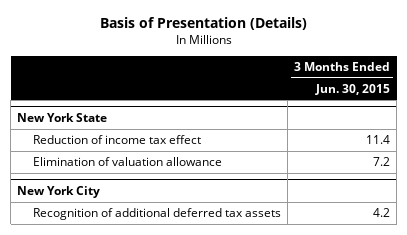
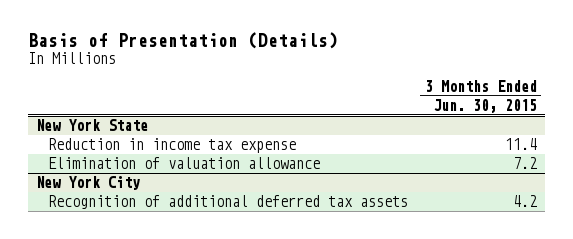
[33,135,202,145] Reduction of income tax effect -> [47,138,296,154] Reduction in income tax expense

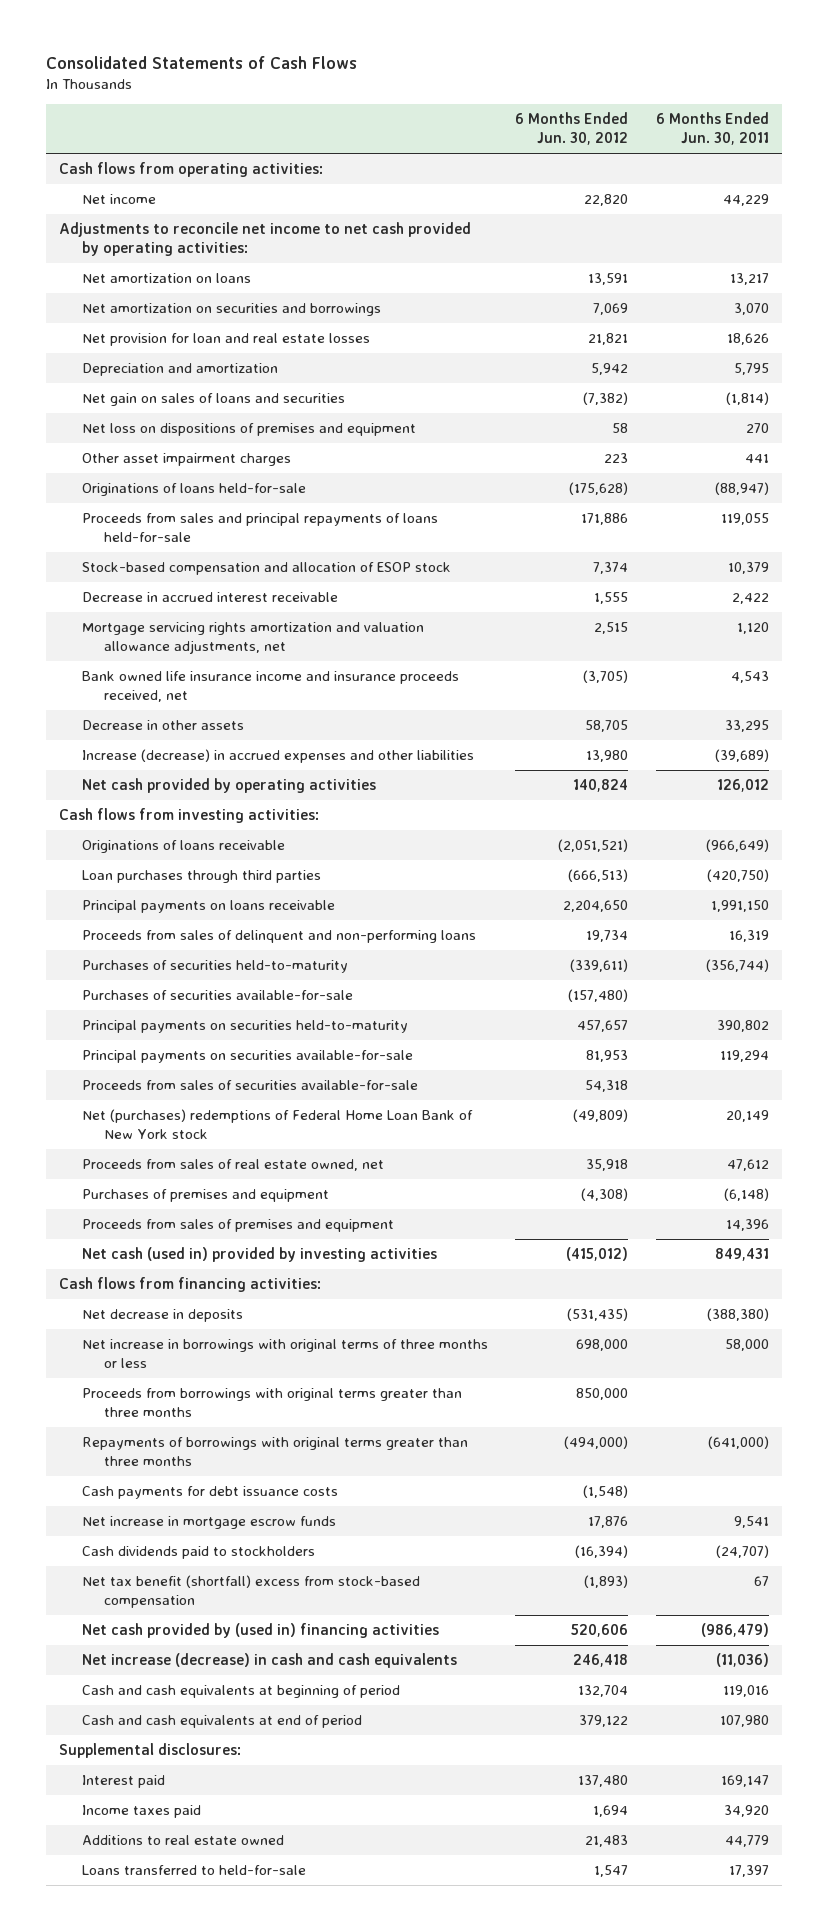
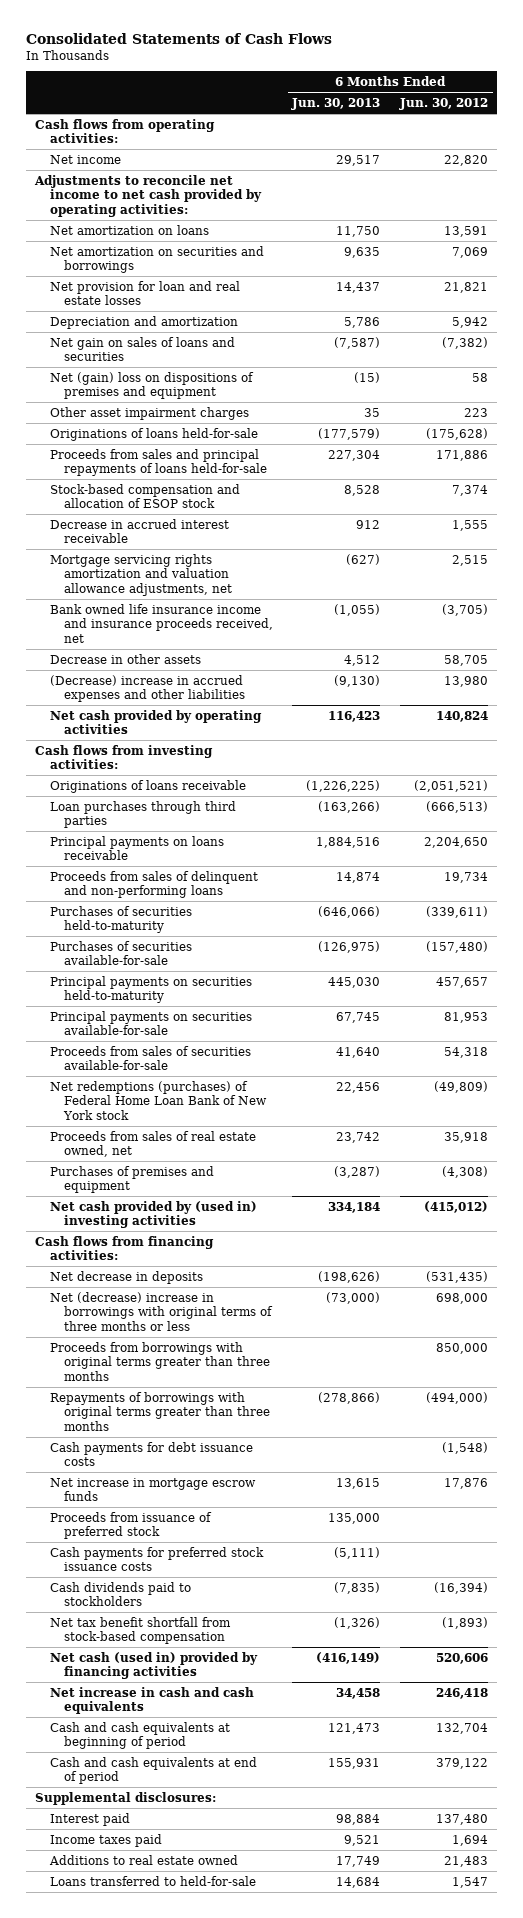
[655,112,769,146] 6 Months Ended Jun. 30, 2011 -> none
none -> [291,98,381,111] Jun. 30, 2013
[81,423,416,437] Net loss on dispositions of premises and equipment -> [49,371,254,400] Net (gain) loss on dispositions of premises and equipment
[81,749,474,764] Increase (decrease) in accrued expenses and other liabilities -> [49,674,246,703] (Decrease) increase in accrued expenses and other liabilities
[81,1109,473,1140] Net (purchases) redemptions of Federal Home Loan Bank of New York stock -> [49,1080,268,1120] Net redemptions (purchases) of Federal Home Loan Bank of New York stock
[81,1219,394,1233] Proceeds from sales of premises and equipment -> none
[81,1247,437,1263] Net cash (used in) provided by investing activities -> [49,1200,257,1229] Net cash provided by (used in) investing activities
[81,1339,488,1369] Net increase in borrowings with original terms of three months or less -> [49,1291,274,1331] Net (decrease) increase in borrowings with original terms of three months or less
none -> [49,1511,212,1540] Proceeds from issuance of preferred stock
none -> [49,1546,264,1572] Cash payments for preferred stock issuance costs
[81,1575,420,1609] Net tax benefit (shortfall) excess from stock-based compensation -> [49,1616,231,1645] Net tax benefit shortfall from stock-based compensation
[81,1623,439,1639] Net cash provided by (used in) financing activities -> [49,1651,258,1680] Net cash (used in) provided by financing activities
[81,1653,457,1669] Net increase (decrease) in cash and cash equivalents -> [49,1686,254,1715] Net increase in cash and cash equivalents

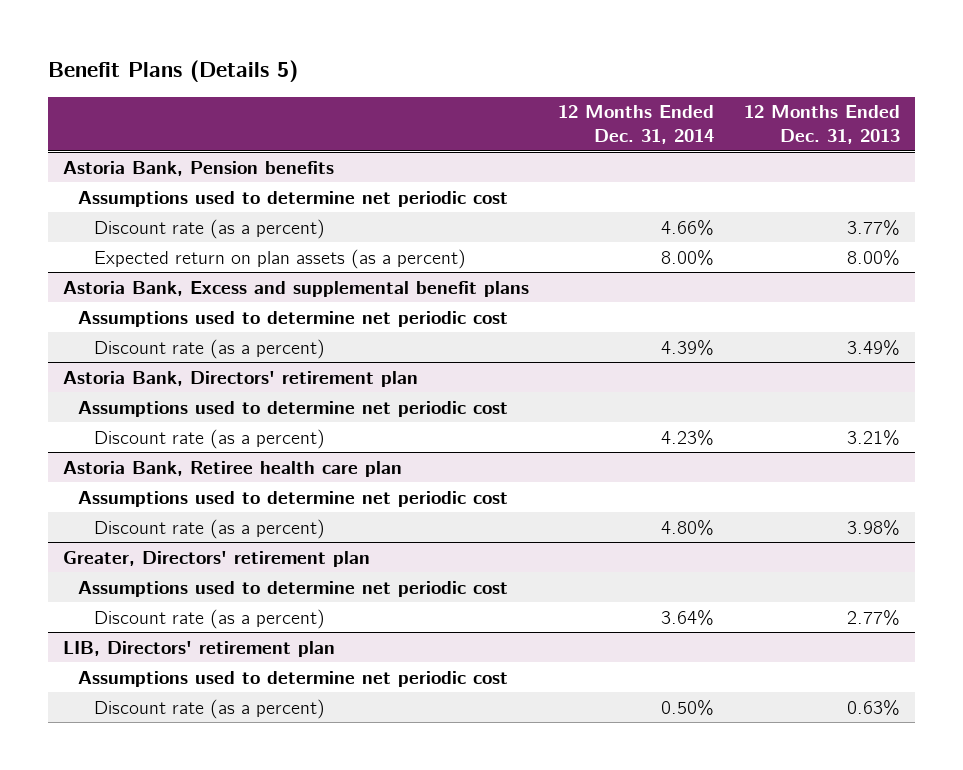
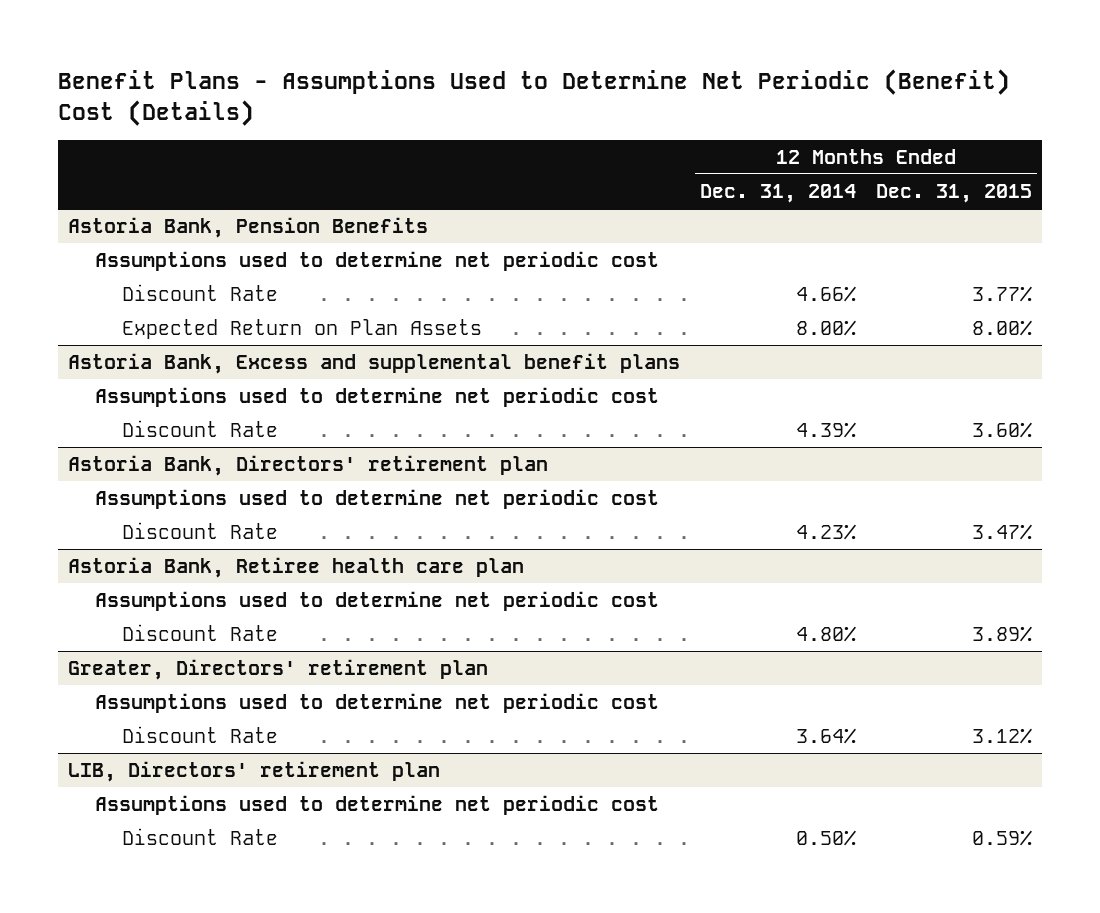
[47,60,298,83] Benefit Plans (Details 5) -> [57,68,1010,126] Benefit Plans - Assumptions Used to Determine Net Periodic (Benefit) Cost (Details)
[744,105,901,144] 12 Months Ended Dec. 31, 2013 -> none
none -> [875,184,1032,204] Dec. 31, 2015
[62,160,334,176] Astoria Bank, Pension benefits -> [67,217,428,239] Astoria Bank, Pension Benefits
[94,218,326,239] Discount rate (as a percent) -> [122,284,279,302] Discount Rate
[94,248,467,269] Expected return on plan assets (as a percent) -> [122,319,483,340] Expected Return on Plan Assets
[94,338,326,359] Discount rate (as a percent) -> [122,420,279,438] Discount Rate
[94,428,326,449] Discount rate (as a percent) -> [122,522,279,540] Discount Rate
[94,518,326,539] Discount rate (as a percent) -> [122,624,279,642] Discount Rate
[94,608,326,629] Discount rate (as a percent) -> [122,726,279,744] Discount Rate
[94,698,326,719] Discount rate (as a percent) -> [122,828,279,846] Discount Rate

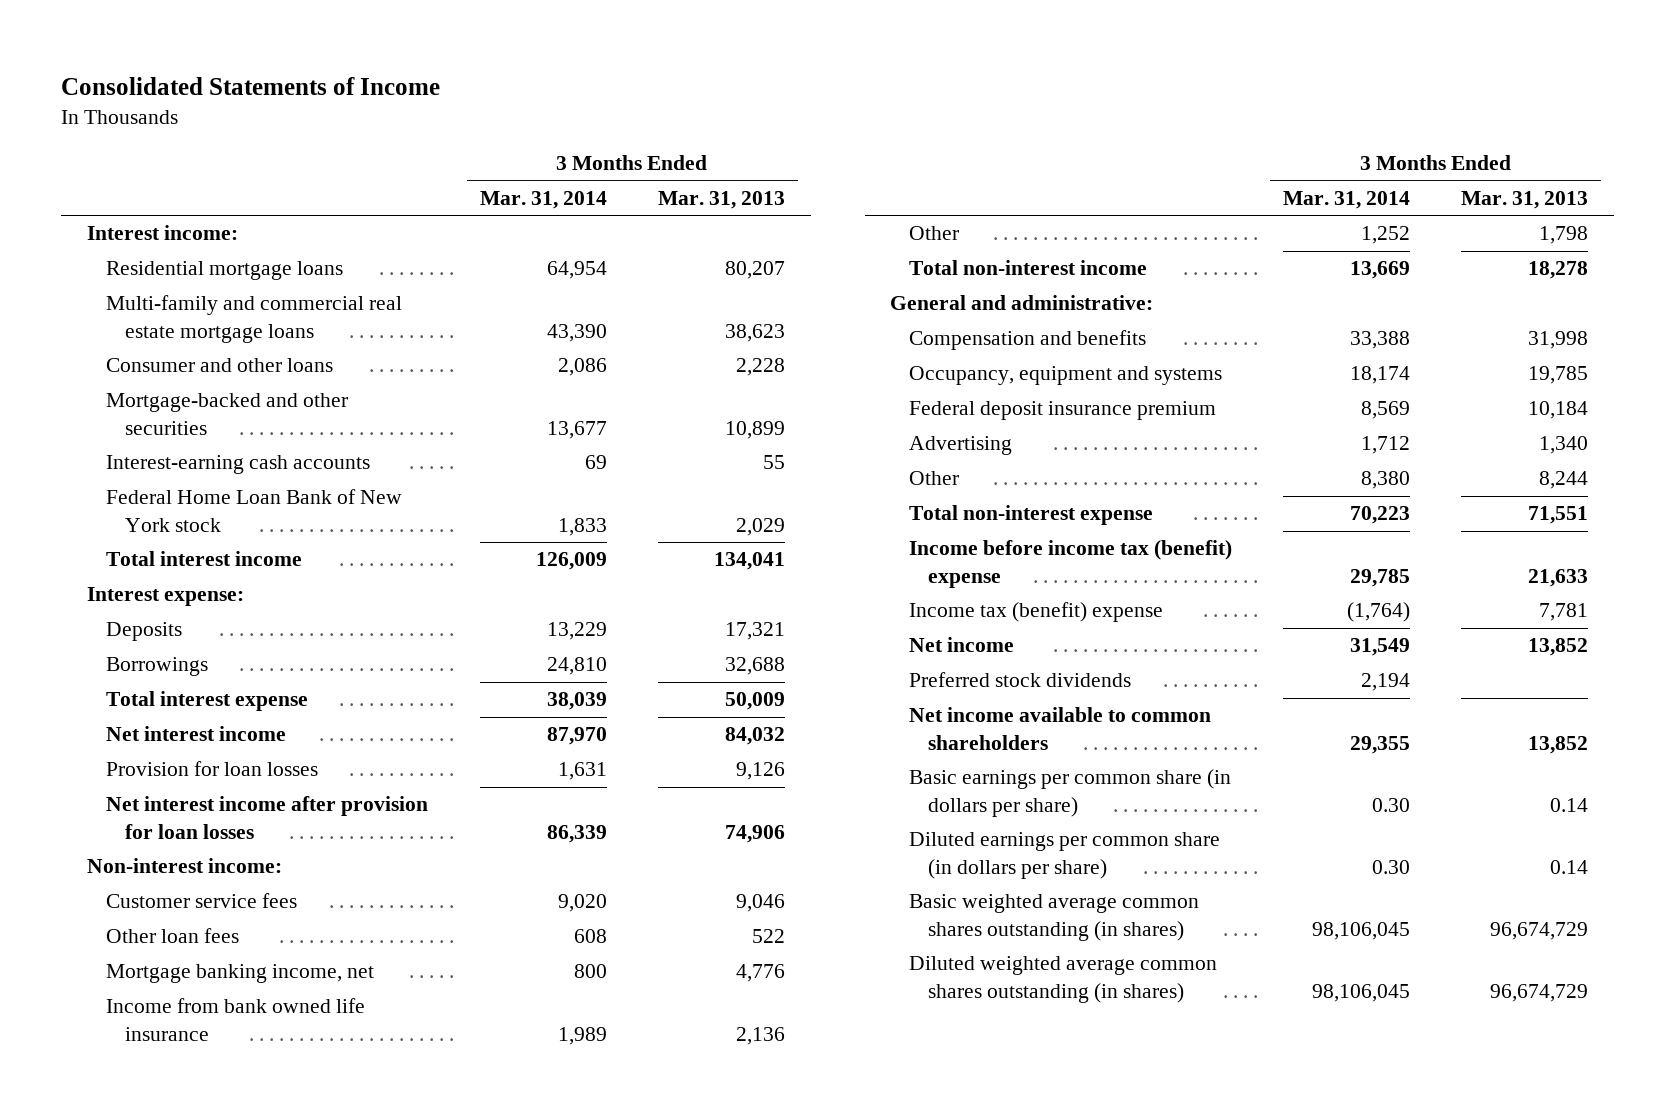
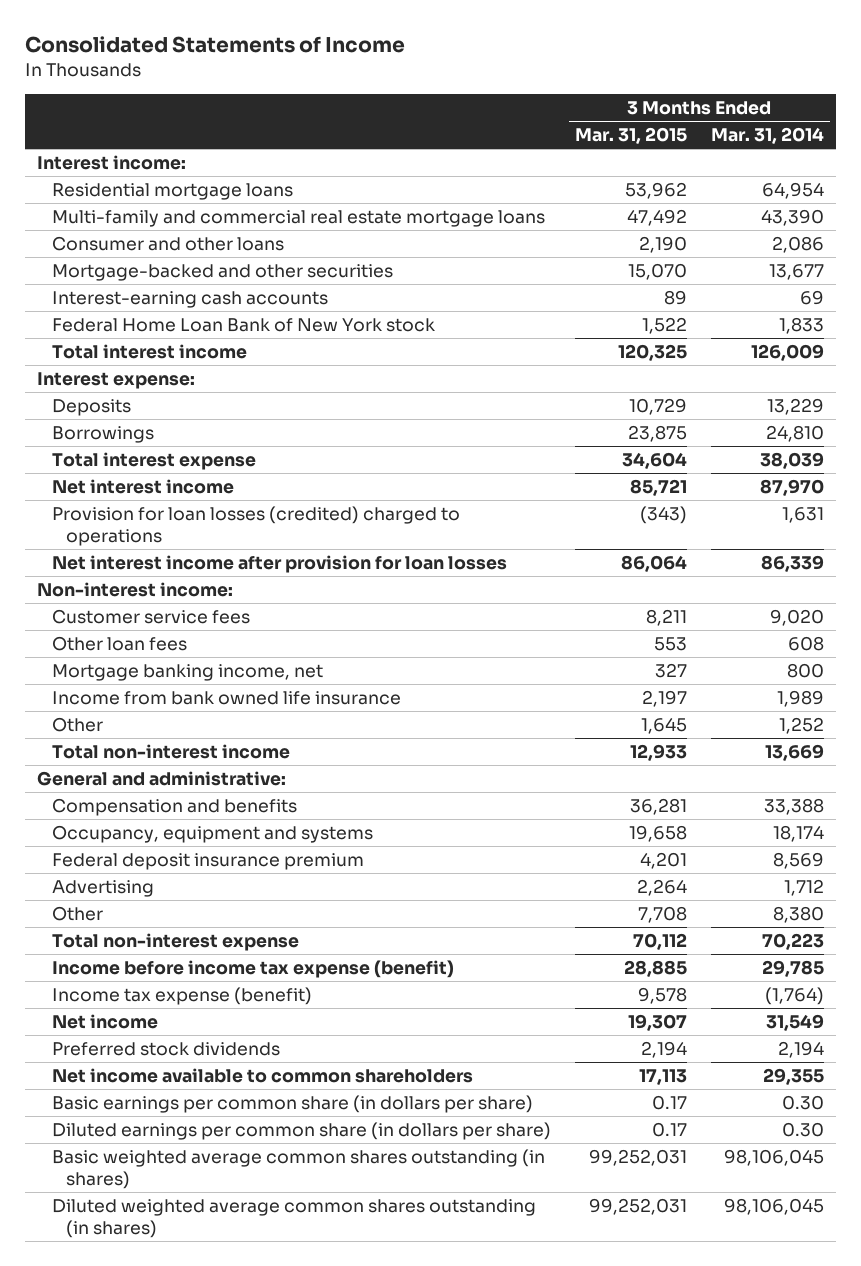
[658,190,786,209] Mar. 31, 2013 -> none
none -> [574,127,687,145] Mar. 31, 2015
[105,761,318,777] Provision for loan losses -> [51,506,460,546] Provision for loan losses (credited) charged to operations
[909,540,1233,588] Income before income tax (benefit) expense -> [51,960,454,979] Income before income tax expense (benefit)
[909,602,1164,623] Income tax (benefit) expense -> [51,987,312,1006] Income tax expense (benefit)

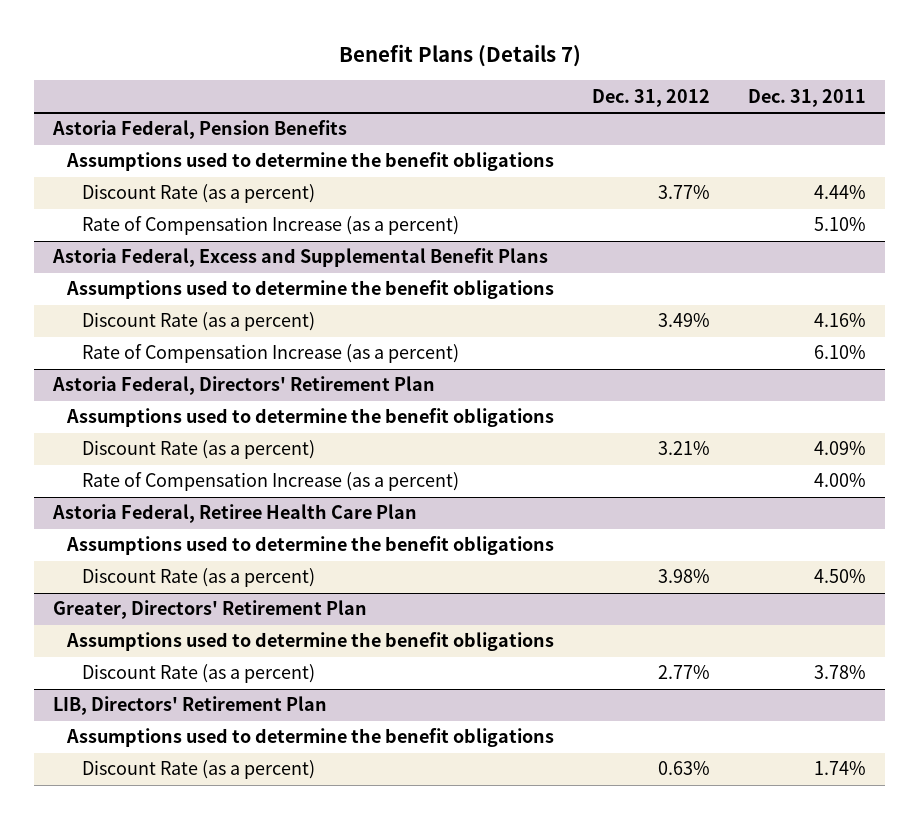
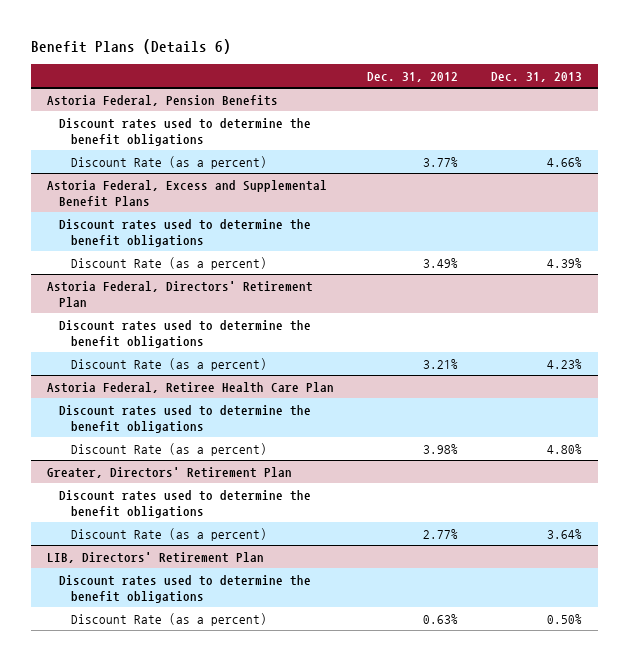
[338,44,581,68] Benefit Plans (Details 7) -> [31,38,232,54] Benefit Plans (Details 6)
[747,88,866,107] Dec. 31, 2011 -> none
none -> [490,71,582,82] Dec. 31, 2013
[66,152,555,172] Assumptions used to determine the benefit obligations -> [59,117,312,146] Discount rates used to determine the benefit obligations
[81,216,459,236] Rate of Compensation Increase (as a percent) -> none
[66,280,555,300] Assumptions used to determine the benefit obligations -> [59,218,312,247] Discount rates used to determine the benefit obligations
[81,344,459,364] Rate of Compensation Increase (as a percent) -> none
[66,408,555,428] Assumptions used to determine the benefit obligations -> [59,319,312,348] Discount rates used to determine the benefit obligations
[81,472,459,492] Rate of Compensation Increase (as a percent) -> none
[66,536,555,556] Assumptions used to determine the benefit obligations -> [59,404,312,433] Discount rates used to determine the benefit obligations
[66,632,555,652] Assumptions used to determine the benefit obligations -> [59,489,312,518] Discount rates used to determine the benefit obligations
[66,728,555,748] Assumptions used to determine the benefit obligations -> [59,574,312,603] Discount rates used to determine the benefit obligations

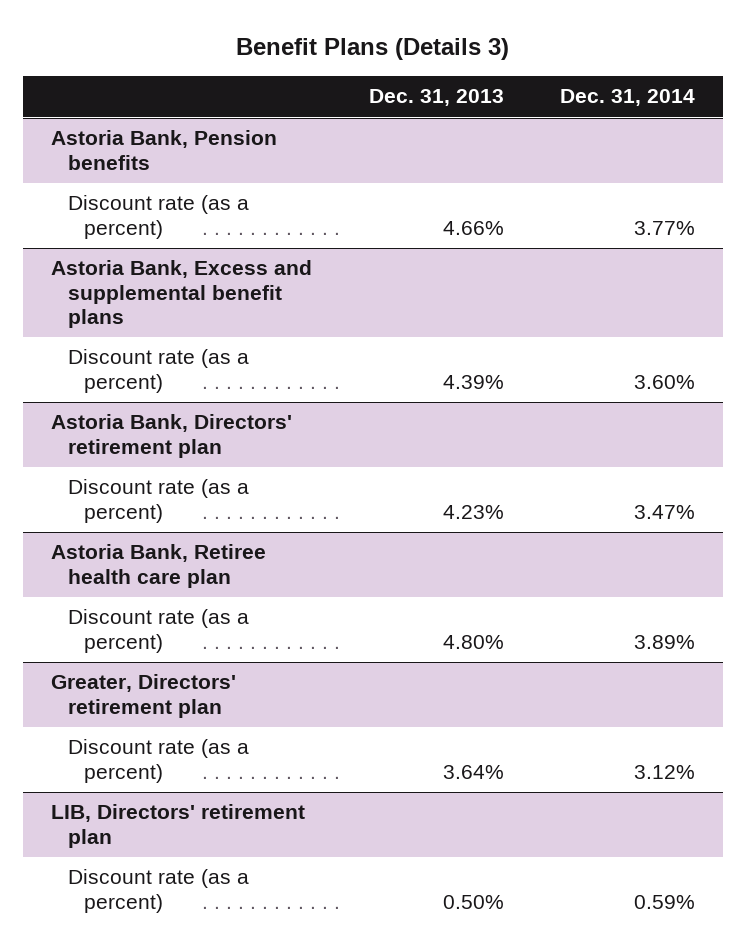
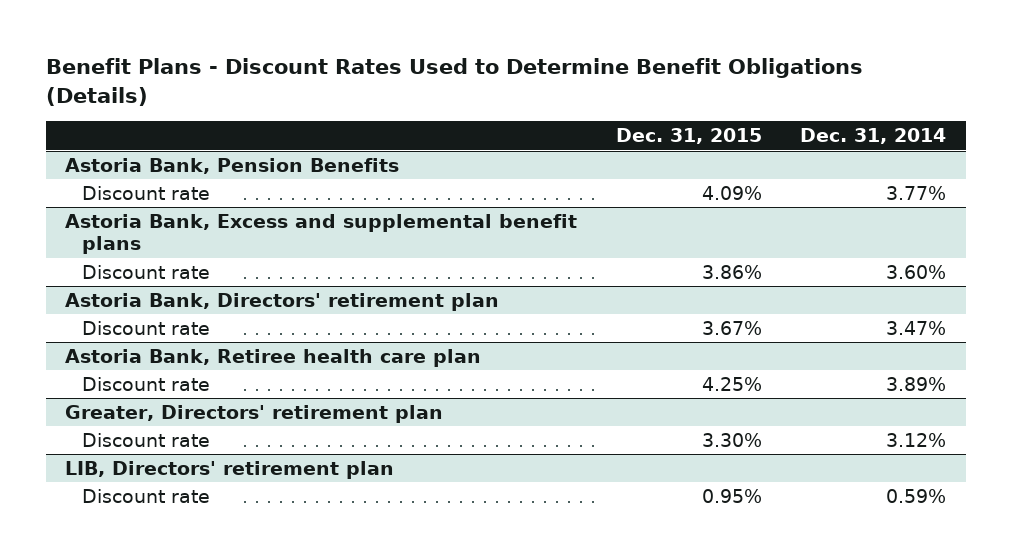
[236,38,510,61] Benefit Plans (Details 3) -> [45,58,863,107] Benefit Plans - Discount Rates Used to Determine Benefit Obligations (Details)
[368,89,504,107] Dec. 31, 2013 -> none
none -> [615,128,762,145] Dec. 31, 2015
[51,130,278,170] Astoria Bank, Pension benefits -> [65,157,400,174] Astoria Bank, Pension Benefits
[67,195,249,239] Discount rate (as a percent) -> [81,185,210,200] Discount rate
[67,349,249,393] Discount rate (as a percent) -> [81,264,210,279] Discount rate
[67,479,249,523] Discount rate (as a percent) -> [81,320,210,335] Discount rate
[67,609,249,653] Discount rate (as a percent) -> [81,376,210,391] Discount rate
[67,739,249,783] Discount rate (as a percent) -> [81,432,210,447] Discount rate
[67,869,249,913] Discount rate (as a percent) -> [81,488,210,503] Discount rate

